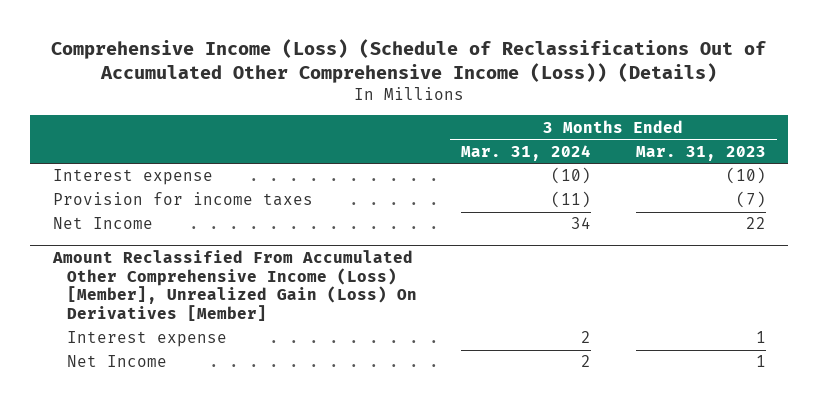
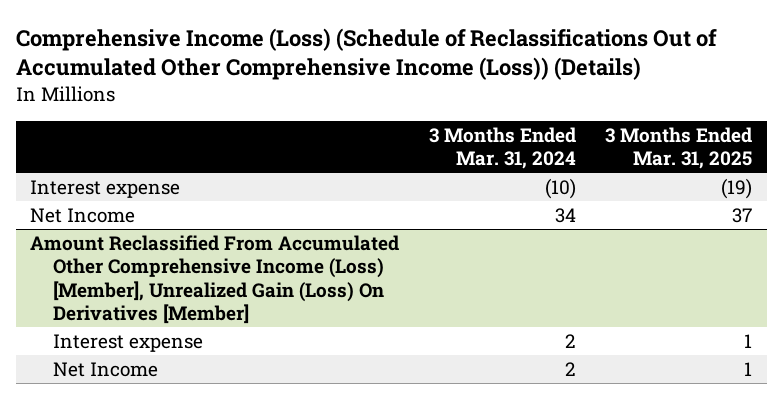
[635,145,766,161] Mar. 31, 2023 -> none
none -> [604,126,752,169] 3 Months Ended Mar. 31, 2025
[52,192,313,207] Provision for income taxes -> none

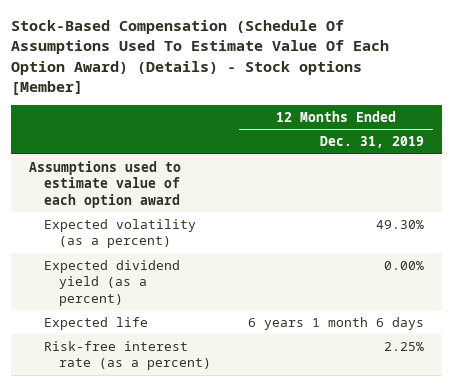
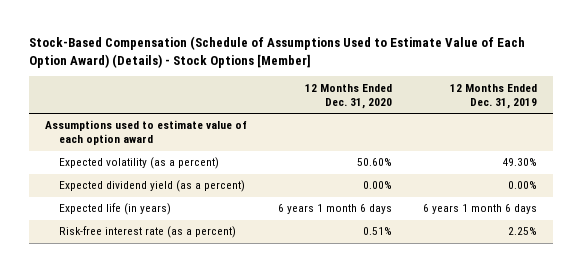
[10,19,389,95] Stock-Based Compensation (Schedule Of Assumptions Used To Estimate Value Of Each Option Award) (Details) - Stock options [Member] -> [29,36,526,68] Stock-Based Compensation (Schedule of Assumptions Used to Estimate Value of Each Option Award) (Details) - Stock Options [Member]
none -> [305,83,393,109] 12 Months Ended Dec. 31, 2020
[43,316,148,330] Expected life -> [59,203,172,216] Expected life (in years)

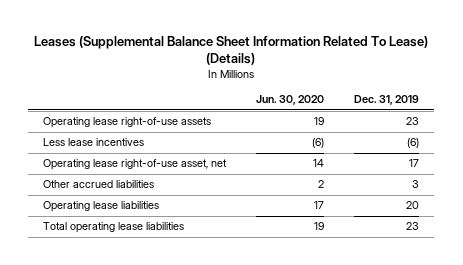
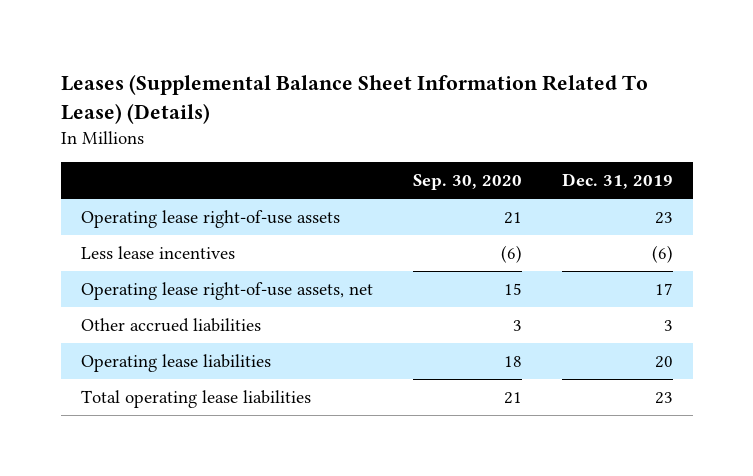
[256,95,325,106] Jun. 30, 2020 -> none
none -> [412,174,522,191] Sep. 30, 2020
[43,159,228,171] Operating lease right-of-use asset, net -> [80,281,373,300] Operating lease right-of-use assets, net

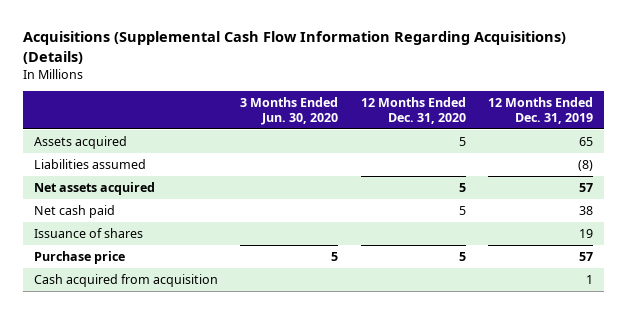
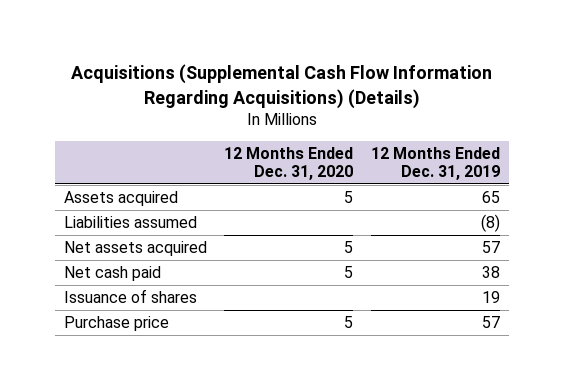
[240,96,339,125] 3 Months Ended Jun. 30, 2020 -> none
[34,274,219,288] Cash acquired from acquisition -> none

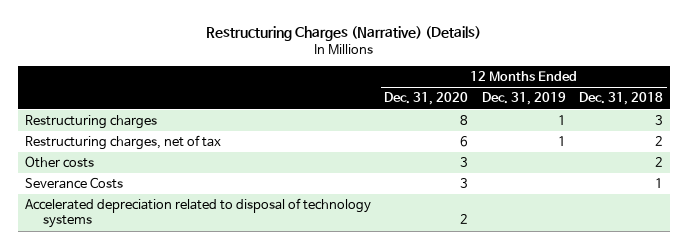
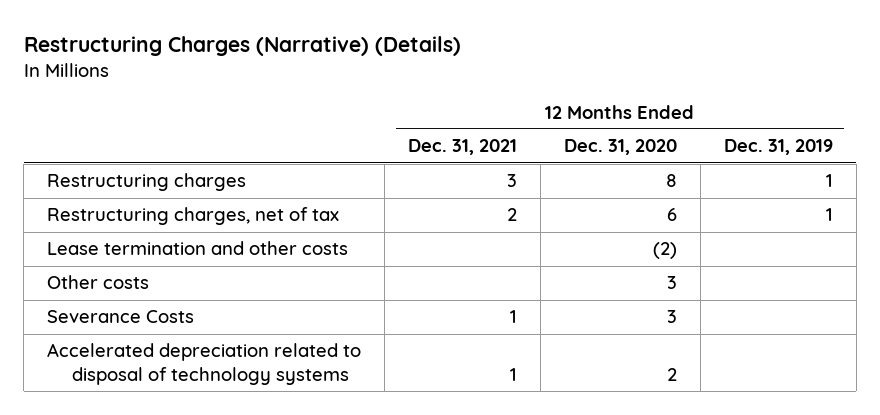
[579,92,664,106] Dec. 31, 2018 -> none
none -> [408,139,518,156] Dec. 31, 2021
none -> [47,241,349,256] Lease termination and other costs

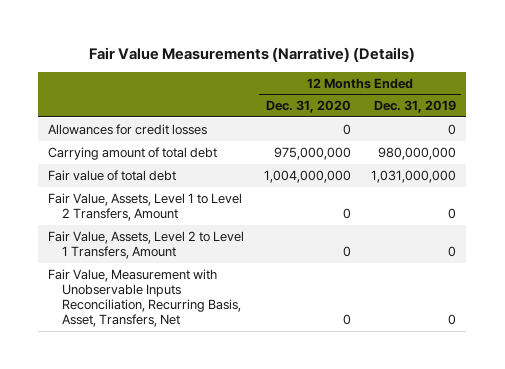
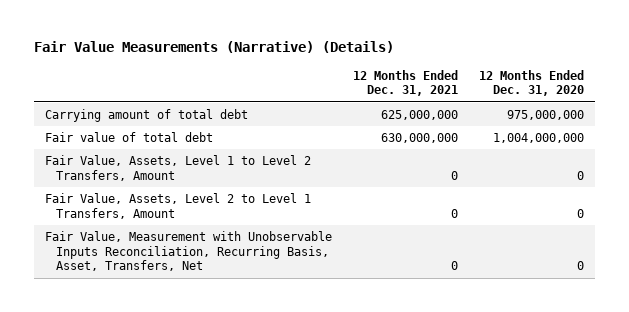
[374,100,457,114] Dec. 31, 2019 -> none
none -> [352,69,458,97] 12 Months Ended Dec. 31, 2021
[48,123,208,135] Allowances for credit losses -> none

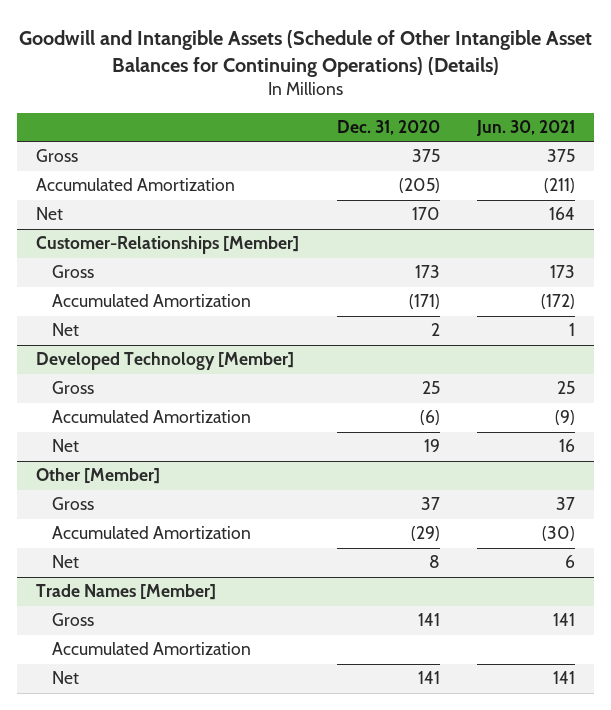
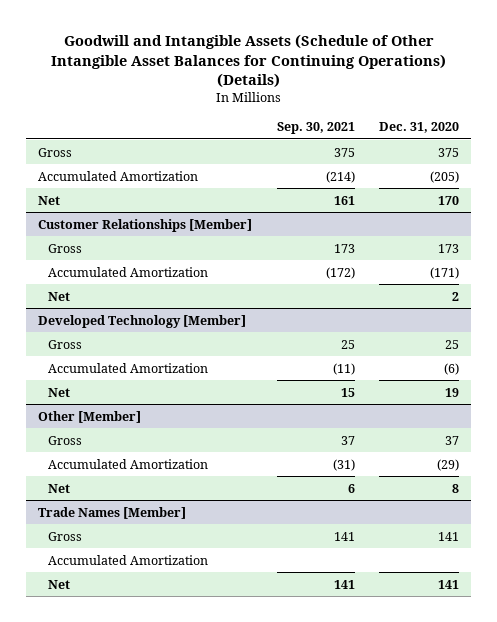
[475,120,575,137] Jun. 30, 2021 -> none
none -> [276,122,355,135] Sep. 30, 2021
[36,236,300,255] Customer-Relationships [Member] -> [38,218,253,232] Customer Relationships [Member]

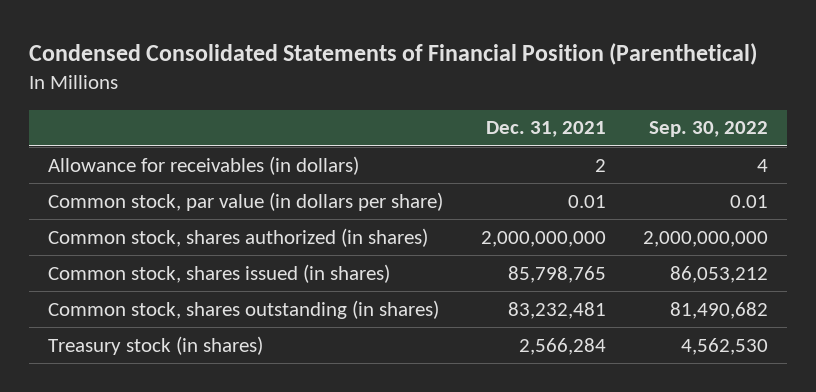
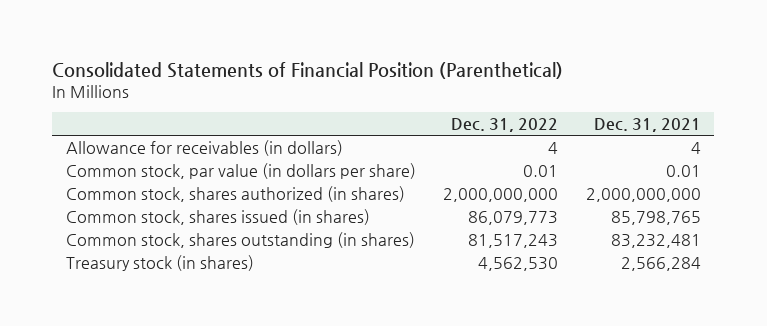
[29,43,758,66] Condensed Consolidated Statements of Financial Position (Parenthetical) -> [52,61,564,79] Consolidated Statements of Financial Position (Parenthetical)
[649,121,769,138] Sep. 30, 2022 -> none
none -> [451,117,559,132] Dec. 31, 2022
[594,158,606,172] 2 -> [690,141,701,154] 4

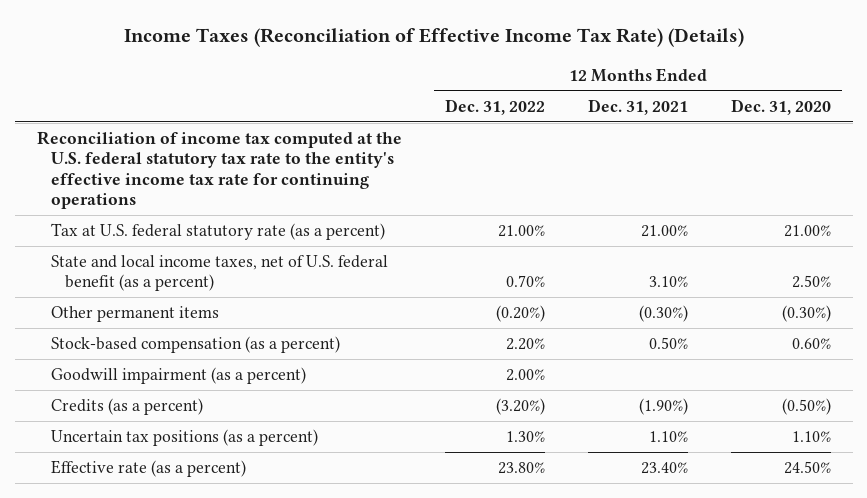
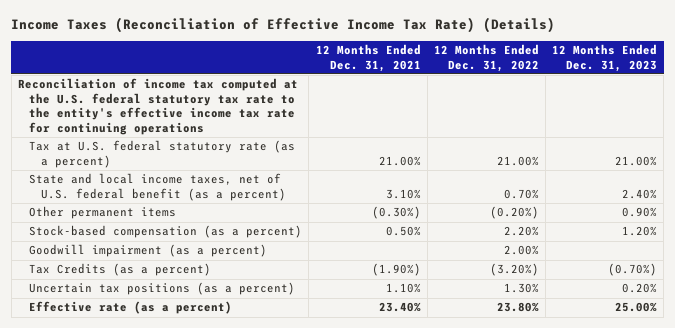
[730,98,831,115] Dec. 31, 2020 -> none
none -> [552,44,658,72] 12 Months Ended Dec. 31, 2023
[50,398,203,416] Credits (as a percent) -> [29,263,212,277] Tax Credits (as a percent)

